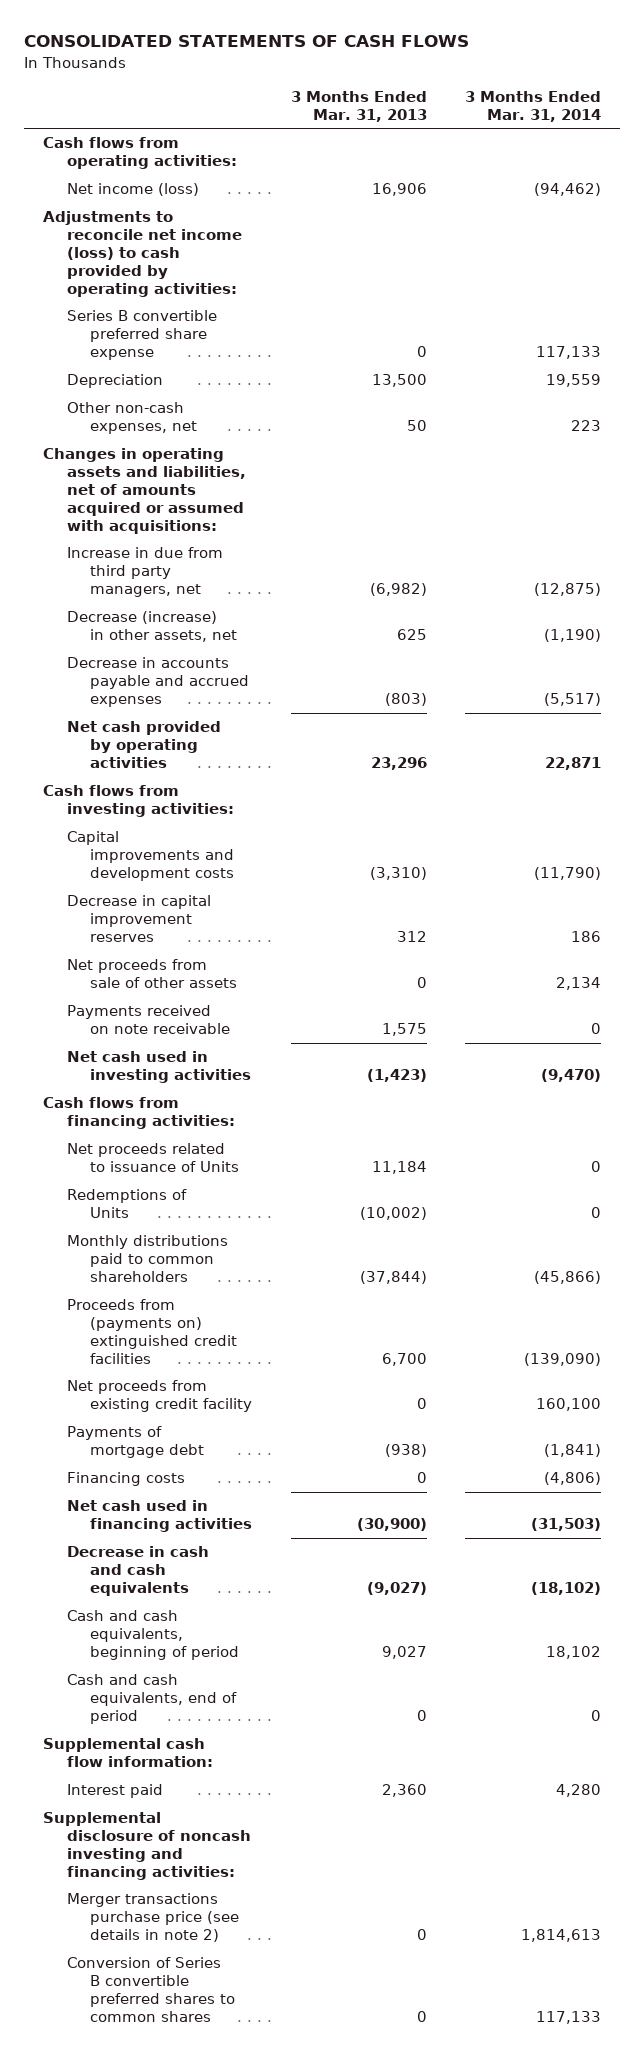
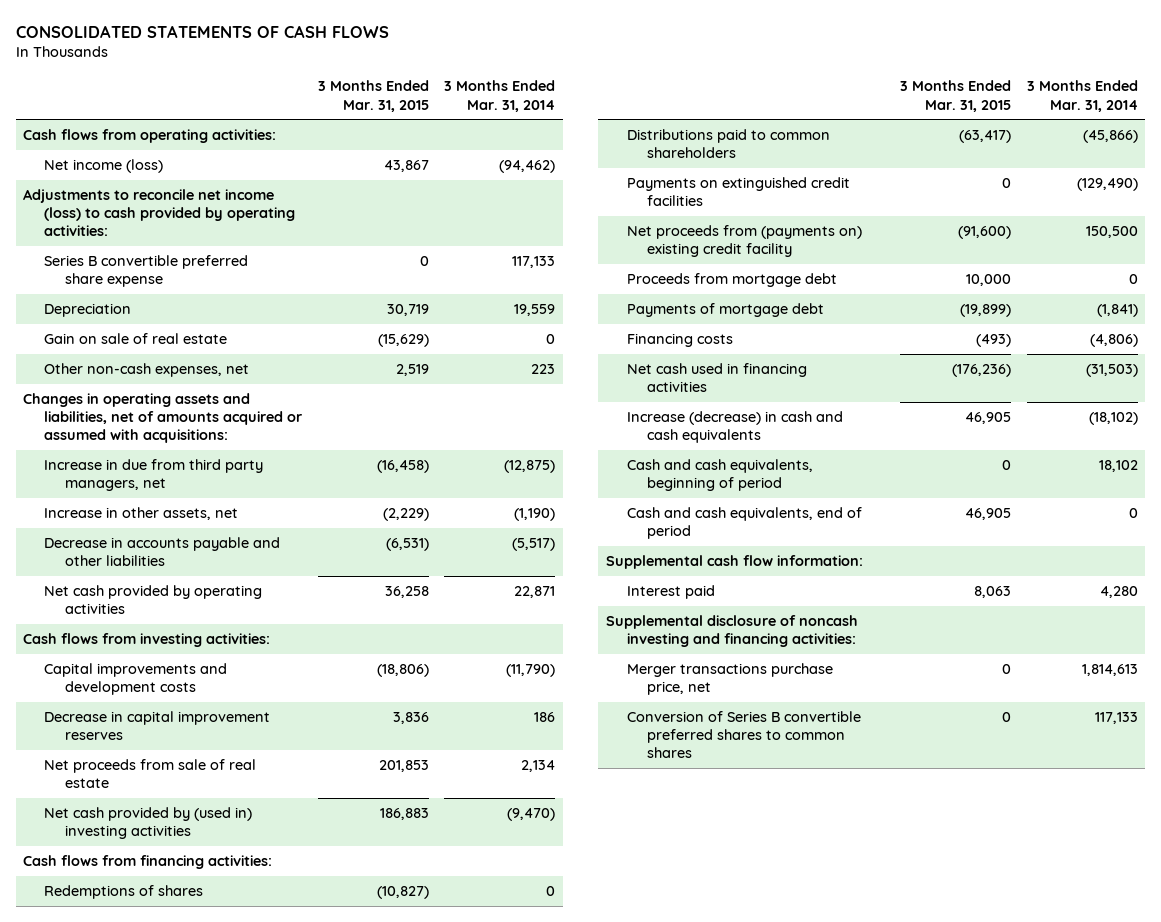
[290,90,427,122] 3 Months Ended Mar. 31, 2013 -> none
none -> [317,80,429,112] 3 Months Ended Mar. 31, 2015
none -> [44,332,228,344] Gain on sale of real estate
[66,611,238,643] Decrease (increase) in other assets, net -> [44,506,239,520] Increase in other assets, net
[66,657,250,708] Decrease in accounts payable and accrued expenses -> [44,536,281,567] Decrease in accounts payable and other liabilities
[66,1005,231,1035] Payments received on note receivable -> none
[66,959,238,989] Net proceeds from sale of other assets -> [44,758,257,789] Net proceeds from sale of real estate
[66,1051,252,1084] Net cash used in investing activities -> [44,806,253,840] Net cash provided by (used in) investing activities
[66,1143,240,1173] Net proceeds related to issuance of Units -> none
[66,1380,253,1413] Net proceeds from existing credit facility -> none
[66,1189,187,1219] Redemptions of Units -> [44,884,204,899] Redemptions of shares
[66,1235,228,1283] Monthly distributions paid to common shareholders -> [626,128,830,159] Distributions paid to common shareholders
none -> [626,176,850,207] Payments on extinguished credit facilities
[66,1299,238,1365] Proceeds from (payments on) extinguished credit facilities -> [626,224,862,258] Net proceeds from (payments on) existing credit facility
[524,1353,602,1367] (139,090) -> [1085,225,1138,238] 150,500
none -> [626,272,837,287] Proceeds from mortgage debt
[66,1546,209,1597] Decrease in cash and cash equivalents -> [626,410,843,444] Increase (decrease) in cash and cash equivalents
[66,1893,240,1943] Merger transactions purchase price (see details in note 2) -> [626,662,833,696] Merger transactions purchase price, net

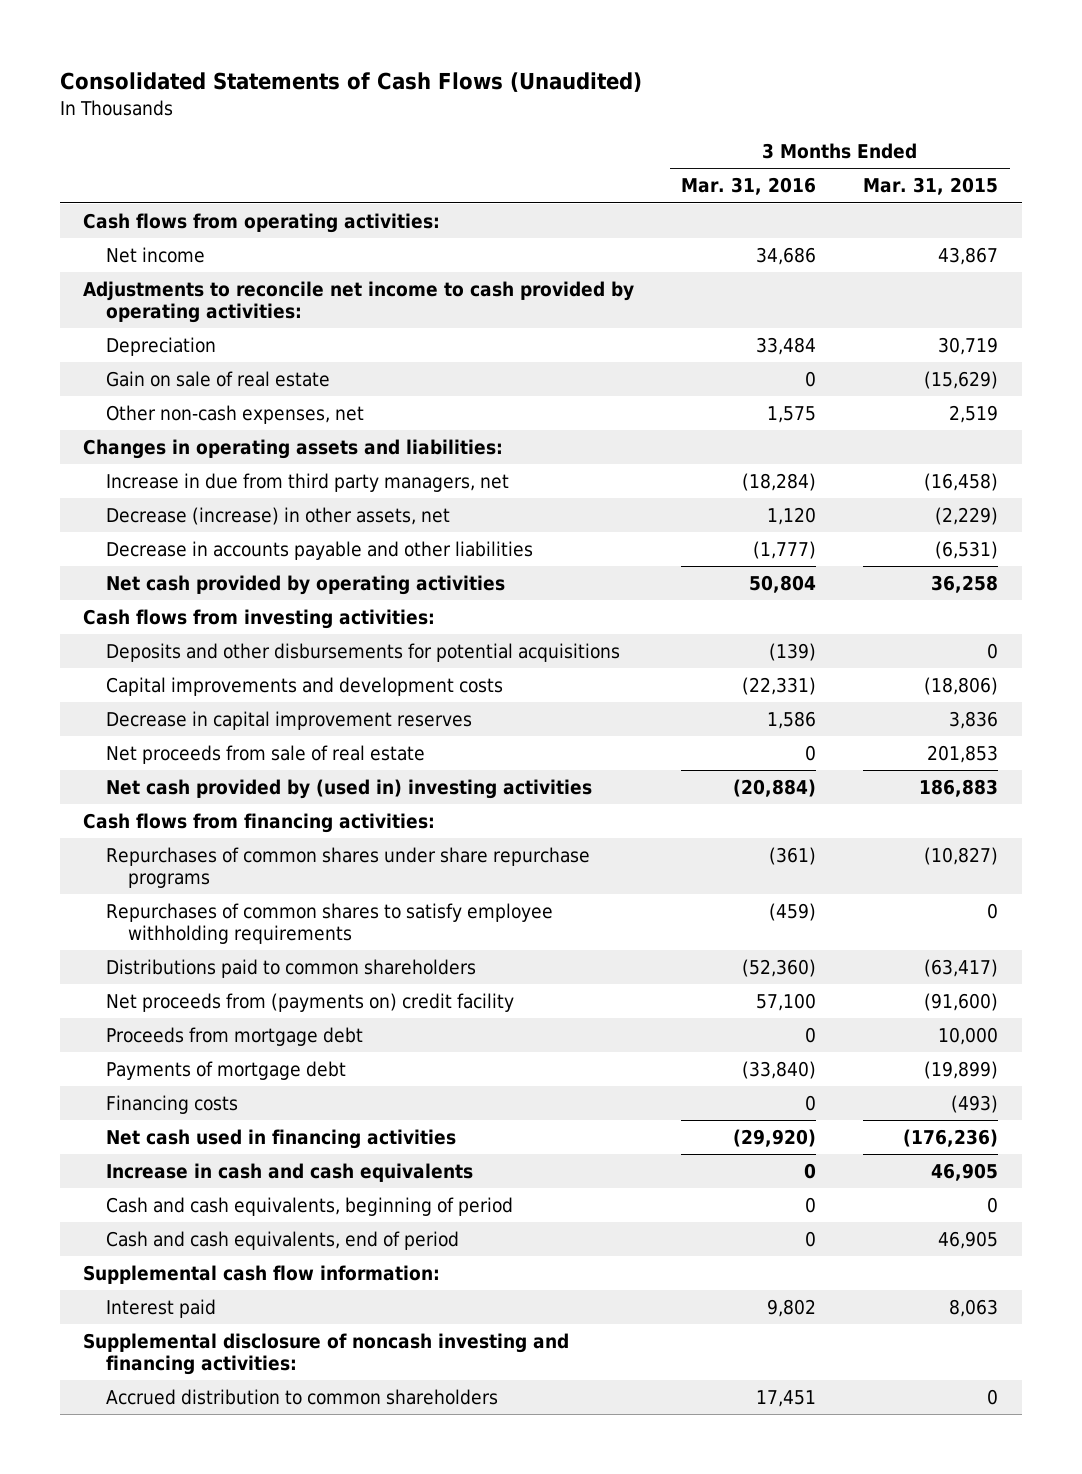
[15,24,389,38] CONSOLIDATED STATEMENTS OF CASH FLOWS -> [59,72,642,93] Consolidated Statements of Cash Flows (Unaudited)
[443,80,555,112] 3 Months Ended Mar. 31, 2014 -> none
none -> [681,177,817,196] Mar. 31, 2016
[44,254,249,288] Series B convertible preferred share expense -> none
[44,158,164,173] Net income (loss) -> [105,247,205,264] Net income
[23,188,296,237] Adjustments to reconcile net income (loss) to cash provided by operating activities: -> [83,281,635,324] Adjustments to reconcile net income to cash provided by operating activities:
[23,392,303,444] Changes in operating assets and liabilities, net of amounts acquired or assumed with acquisitions: -> [83,439,504,460] Changes in operating assets and liabilities:
[44,506,239,520] Increase in other assets, net -> [105,507,450,526] Decrease (increase) in other assets, net
none -> [105,643,620,663] Deposits and other disbursements for potential acquisitions
[44,884,204,899] Redemptions of shares -> [105,847,590,889] Repurchases of common shares under share repurchase programs
none -> [105,903,553,945] Repurchases of common shares to satisfy employee withholding requirements
[626,176,850,207] Payments on extinguished credit facilities -> none
[626,224,862,258] Net proceeds from (payments on) existing credit facility -> [105,993,514,1013] Net proceeds from (payments on) credit facility
[626,410,843,444] Increase (decrease) in cash and cash equivalents -> [105,1163,473,1183] Increase in cash and cash equivalents
[626,662,833,696] Merger transactions purchase price, net -> none
[626,710,861,759] Conversion of Series B convertible preferred shares to common shares -> none
none -> [105,1389,498,1406] Accrued distribution to common shareholders

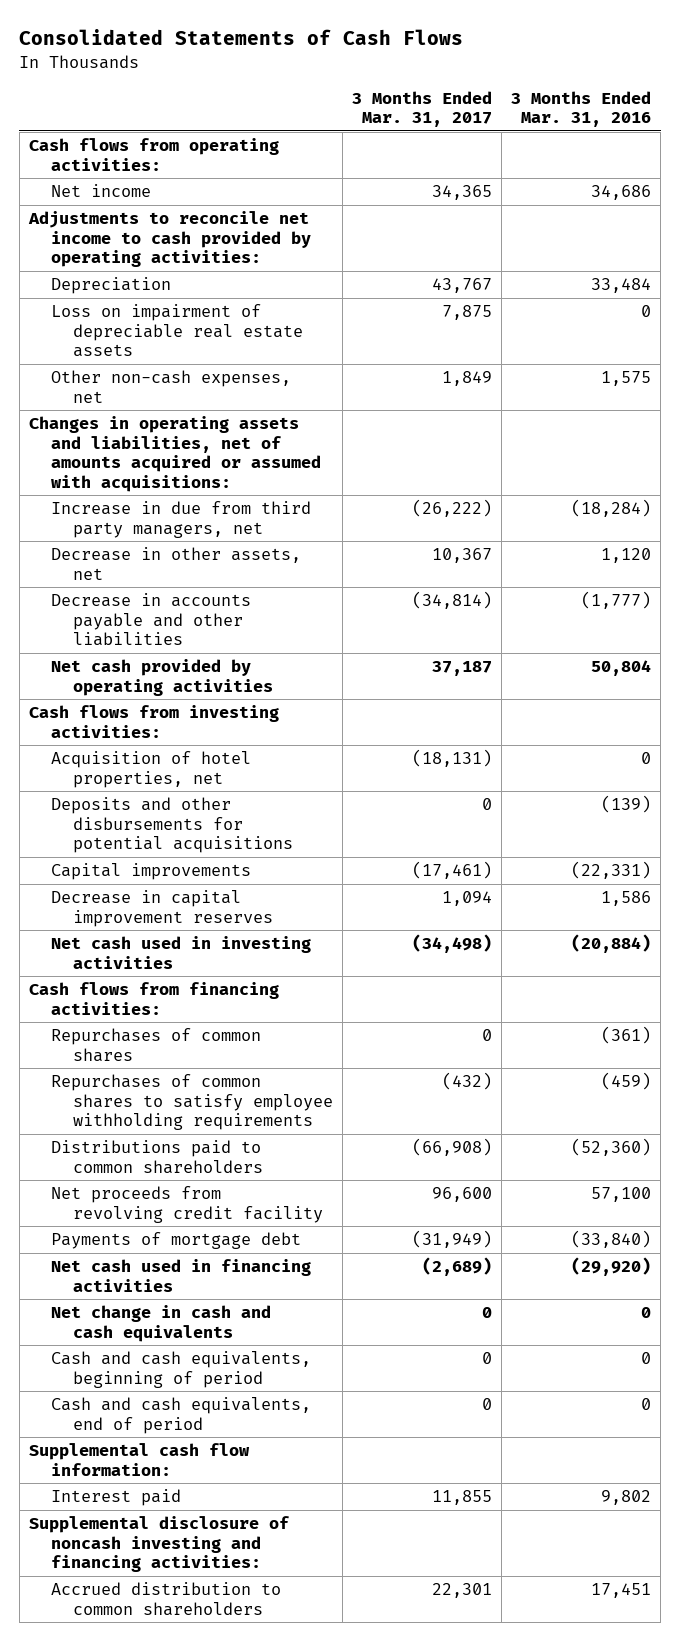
[59,72,642,93] Consolidated Statements of Cash Flows (Unaudited) -> [19,29,464,46] Consolidated Statements of Cash Flows
[863,177,999,196] Mar. 31, 2015 -> none
none -> [351,90,492,128] 3 Months Ended Mar. 31, 2017
[105,371,330,388] Gain on sale of real estate -> none
none -> [50,304,303,358] Loss on impairment of depreciable real estate assets
[83,439,504,460] Changes in operating assets and liabilities: -> [28,416,321,492] Changes in operating assets and liabilities, net of amounts acquired or assumed with acquisitions:
[105,507,450,526] Decrease (increase) in other assets, net -> [50,547,301,580] Decrease in other assets, net
none -> [50,751,251,788] Acquisition of hotel properties, net
[105,677,503,697] Capital improvements and development costs -> [50,863,251,881] Capital improvements
[105,745,425,765] Net proceeds from sale of real estate -> none
[105,779,592,800] Net cash provided by (used in) investing activities -> [50,936,311,969] Net cash used in investing activities
[105,847,590,889] Repurchases of common shares under share repurchase programs -> [50,1028,261,1062] Repurchases of common shares
[105,1027,363,1047] Proceeds from mortgage debt -> none
[105,993,514,1013] Net proceeds from (payments on) credit facility -> [50,1186,323,1223] Net proceeds from revolving credit facility
[105,1095,238,1115] Financing costs -> none
[105,1163,473,1183] Increase in cash and cash equivalents -> [50,1305,271,1342] Net change in cash and cash equivalents

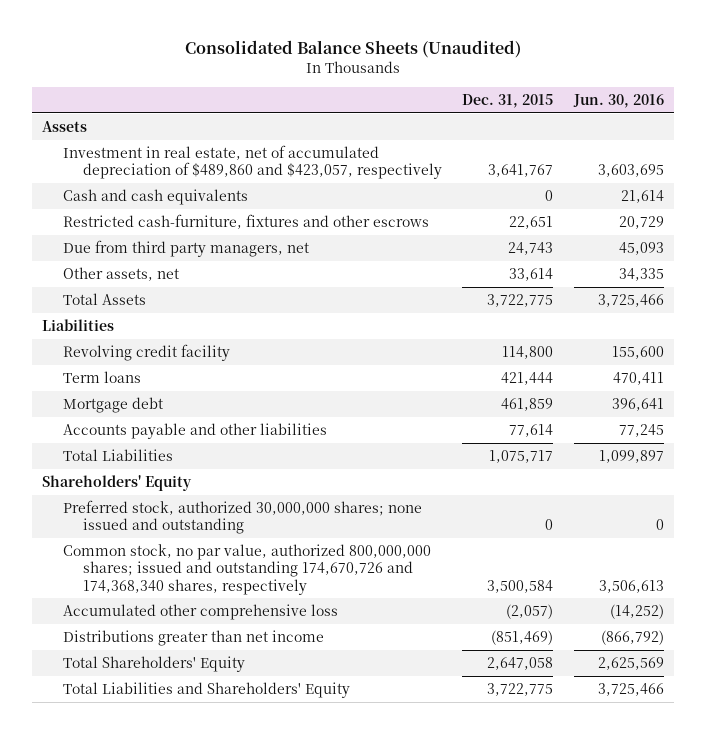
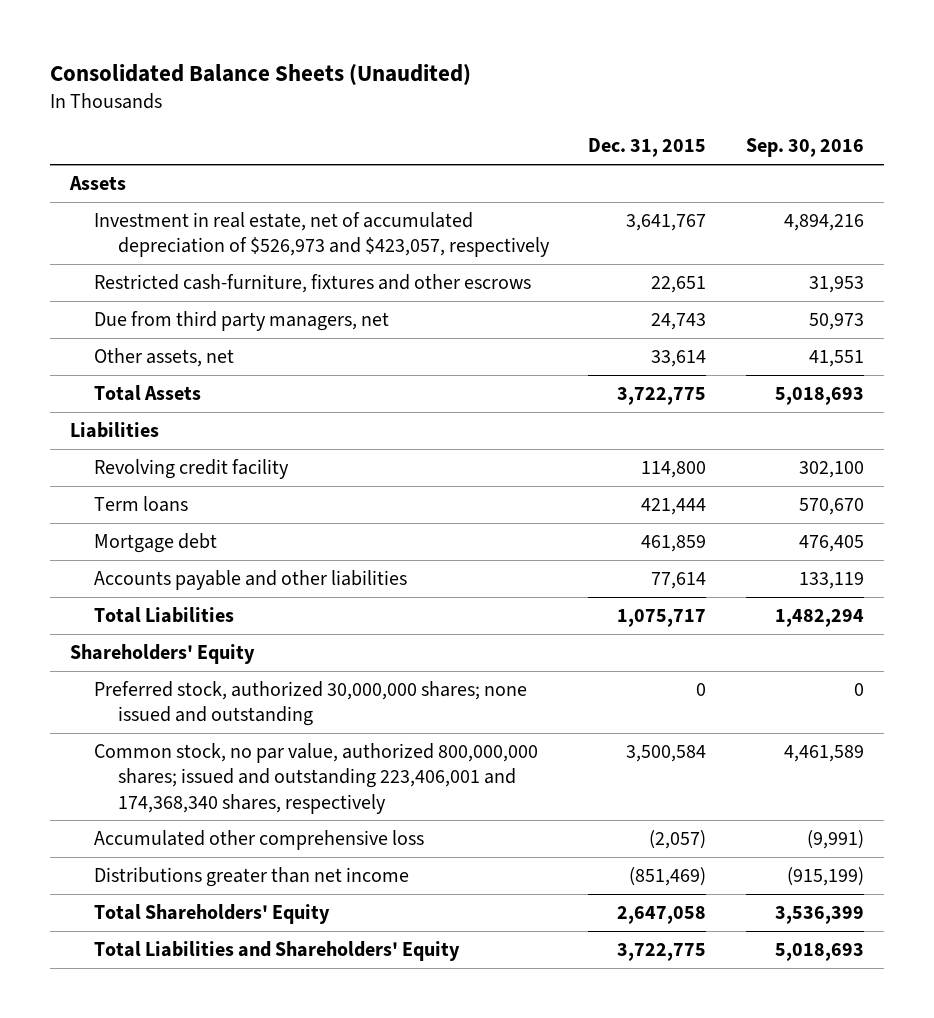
[572,93,664,108] Jun. 30, 2016 -> none
none -> [746,138,865,158] Sep. 30, 2016
[62,189,248,206] Cash and cash equivalents -> none
[62,145,443,180] Investment in real estate, net of accumulated depreciation of $489,860 and $423,057, respectively -> [93,211,550,258] Investment in real estate, net of accumulated depreciation of $526,973 and $423,057, respectively
[62,544,431,595] Common stock, no par value, authorized 800,000,000 shares; issued and outstanding 174,670,726 and 174,368,340 shares, respectively -> [93,742,538,814] Common stock, no par value, authorized 800,000,000 shares; issued and outstanding 223,406,001 and 174,368,340 shares, respectively

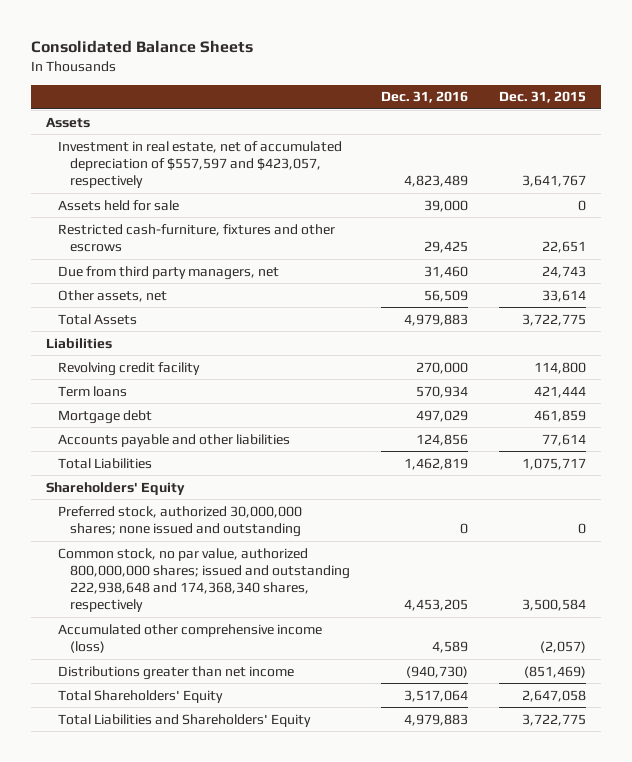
[50,64,472,87] Consolidated Balance Sheets (Unaudited) -> [30,40,253,54] Consolidated Balance Sheets
[746,138,865,158] Sep. 30, 2016 -> none
none -> [380,91,468,104] Dec. 31, 2016
[93,211,550,258] Investment in real estate, net of accumulated depreciation of $526,973 and $423,057, respectively -> [58,140,343,188] Investment in real estate, net of accumulated depreciation of $557,597 and $423,057, respectively
none -> [58,199,180,211] Assets held for sale
[93,742,538,814] Common stock, no par value, authorized 800,000,000 shares; issued and outstanding 223,406,001 and 174,368,340 shares, respectively -> [58,547,350,613] Common stock, no par value, authorized 800,000,000 shares; issued and outstanding 222,938,648 and 174,368,340 shares, respectively
[93,829,424,850] Accumulated other comprehensive loss -> [58,623,323,653] Accumulated other comprehensive income (loss)

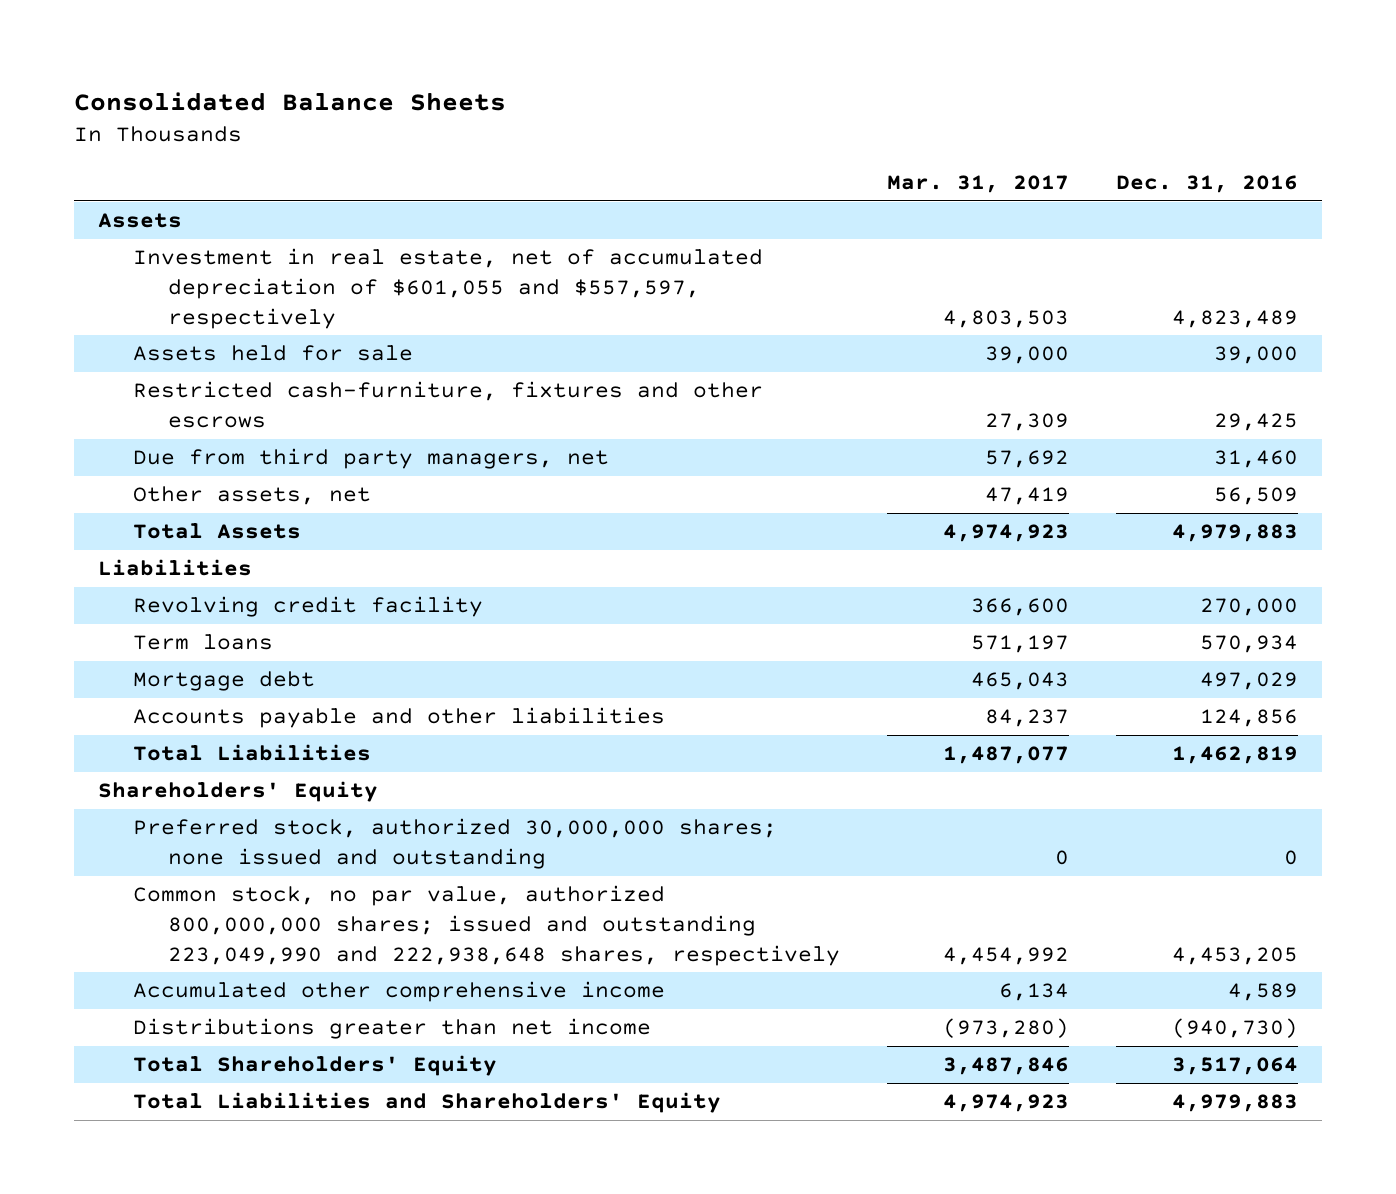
[498,91,586,104] Dec. 31, 2015 -> none
none -> [887,174,1070,193] Mar. 31, 2017
[58,140,343,188] Investment in real estate, net of accumulated depreciation of $557,597 and $423,057, respectively -> [132,248,763,329] Investment in real estate, net of accumulated depreciation of $601,055 and $557,597, respectively
[58,547,350,613] Common stock, no par value, authorized 800,000,000 shares; issued and outstanding 222,938,648 and 174,368,340 shares, respectively -> [132,885,840,966] Common stock, no par value, authorized 800,000,000 shares; issued and outstanding 223,049,990 and 222,938,648 shares, respectively
[58,623,323,653] Accumulated other comprehensive income (loss) -> [132,981,665,1003] Accumulated other comprehensive income

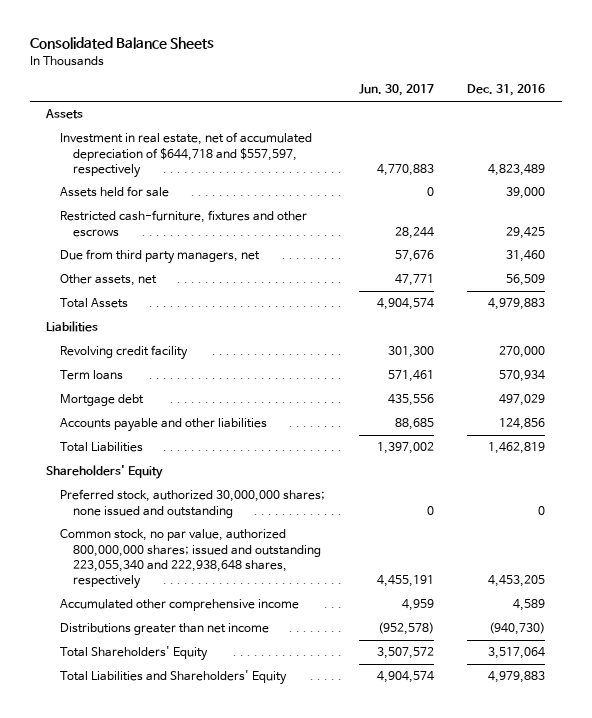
[887,174,1070,193] Mar. 31, 2017 -> none
none -> [358,84,434,97] Jun. 30, 2017
[132,248,763,329] Investment in real estate, net of accumulated depreciation of $601,055 and $557,597, respectively -> [59,132,312,178] Investment in real estate, net of accumulated depreciation of $644,718 and $557,597, respectively
[132,885,840,966] Common stock, no par value, authorized 800,000,000 shares; issued and outstanding 223,049,990 and 222,938,648 shares, respectively -> [59,529,322,589] Common stock, no par value, authorized 800,000,000 shares; issued and outstanding 223,055,340 and 222,938,648 shares, respectively

